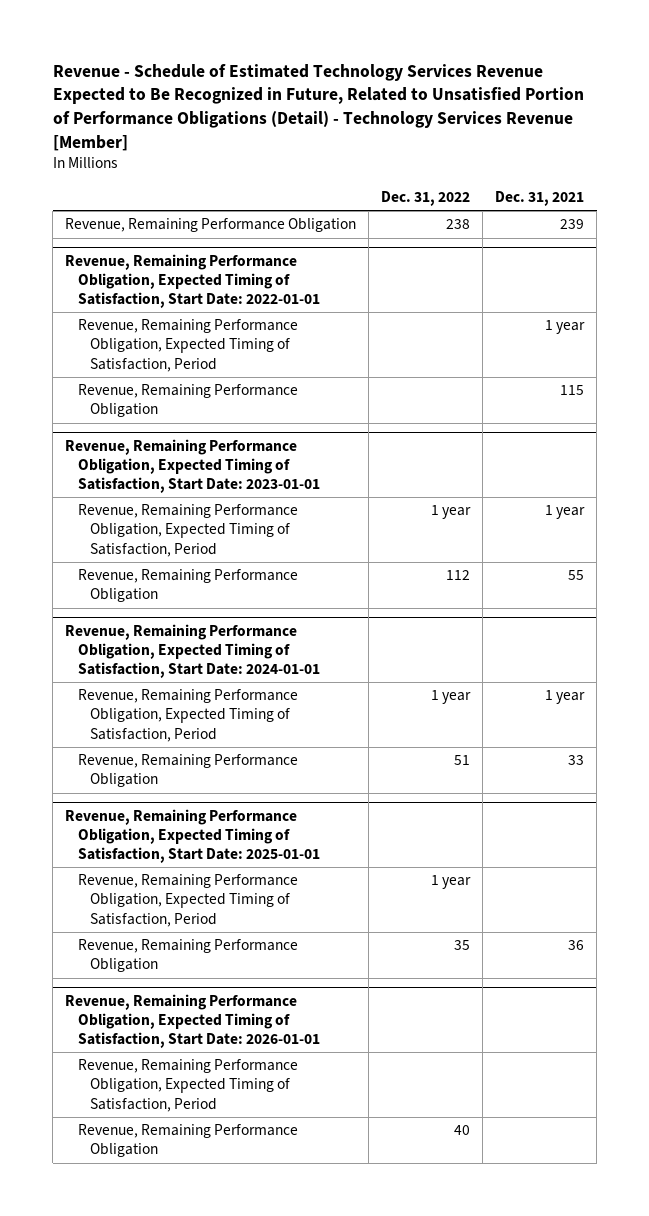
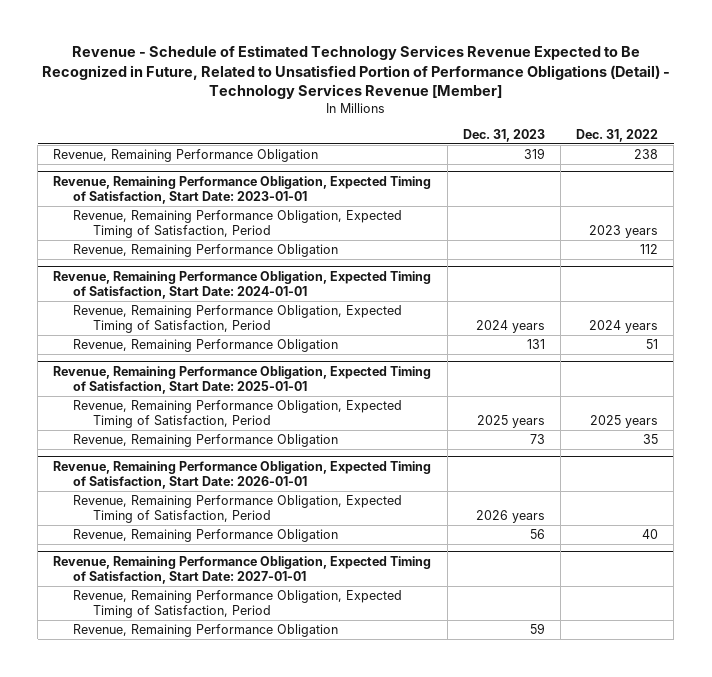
[495,191,585,207] Dec. 31, 2021 -> none
none -> [462,129,545,143] Dec. 31, 2023
[65,253,320,309] Revenue, Remaining Performance Obligation, Expected Timing of Satisfaction, Start Date: 2022-01-01 -> none
[77,319,298,372] Revenue, Remaining Performance Obligation, Expected Timing of Satisfaction, Period -> none
[77,384,298,418] Revenue, Remaining Performance Obligation -> none
[431,505,472,520] 1 year -> [589,225,659,239] 2023 years
[431,690,472,705] 1 year -> [589,320,659,334] 2024 years
[431,875,472,890] 1 year -> [590,415,659,429] 2025 years
none -> [53,555,432,585] Revenue, Remaining Performance Obligation, Expected Timing of Satisfaction, Start Date: 2027-01-01
none -> [73,589,403,619] Revenue, Remaining Performance Obligation, Expected Timing of Satisfaction, Period
none -> [73,623,339,637] Revenue, Remaining Performance Obligation

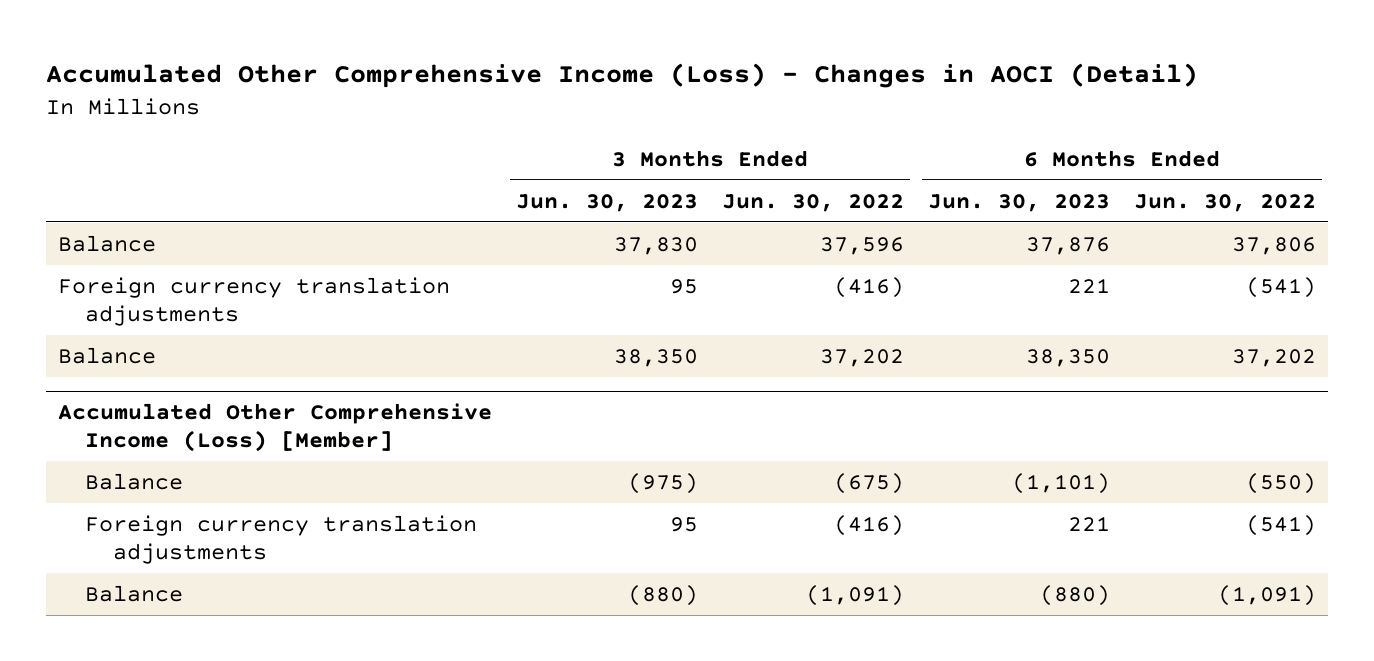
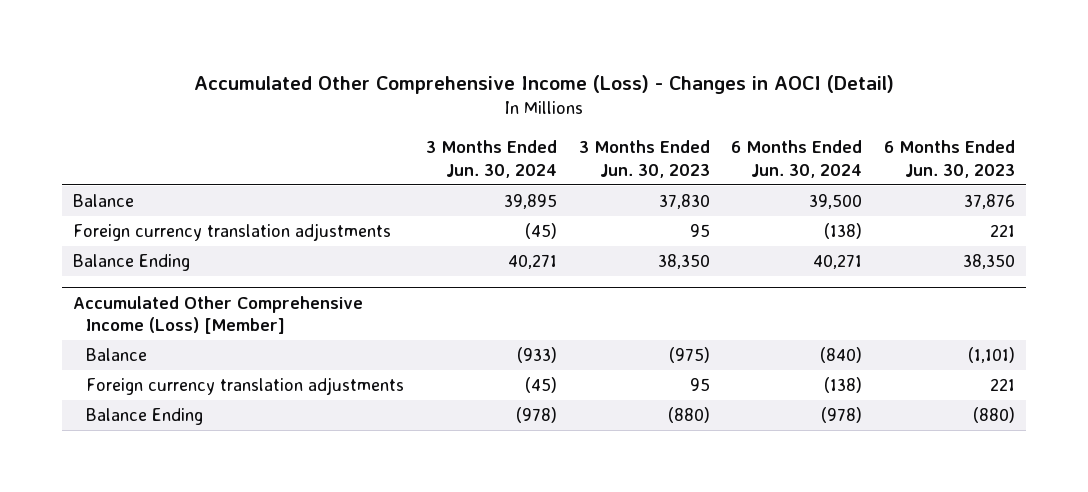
[721,193,904,212] Jun. 30, 2022 -> none
[1134,193,1317,212] Jun. 30, 2022 -> none
none -> [425,140,557,178] 3 Months Ended Jun. 30, 2024
none -> [731,140,863,178] 6 Months Ended Jun. 30, 2024
[57,346,156,364] Balance -> [72,254,190,272] Balance Ending
[85,584,184,602] Balance -> [86,408,204,426] Balance Ending

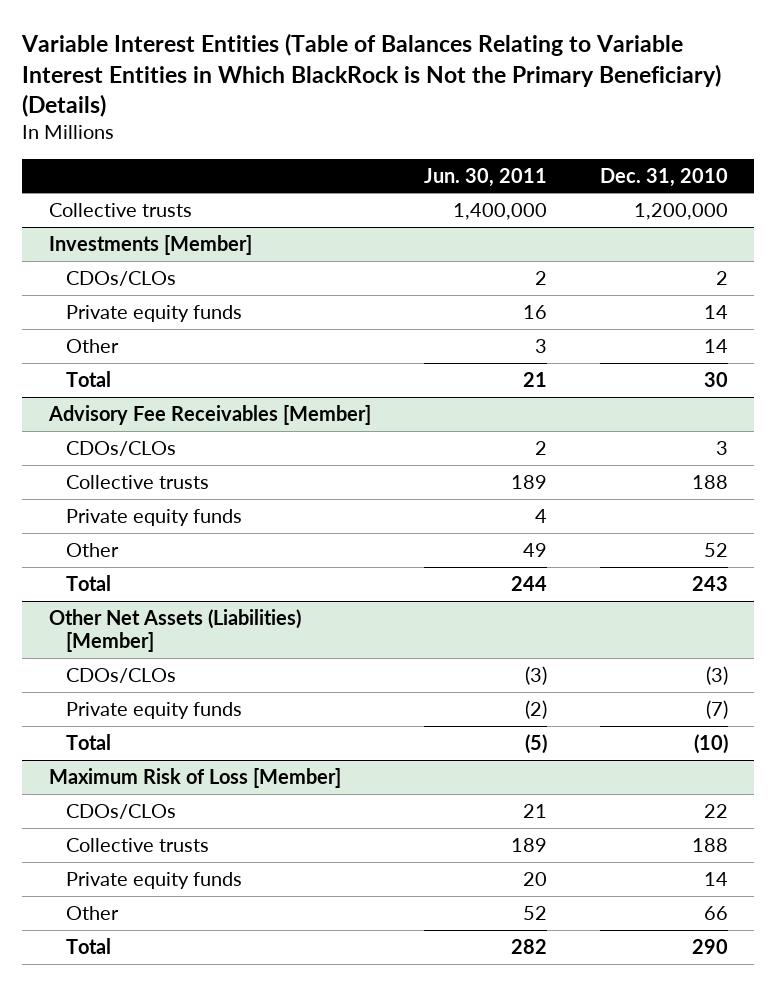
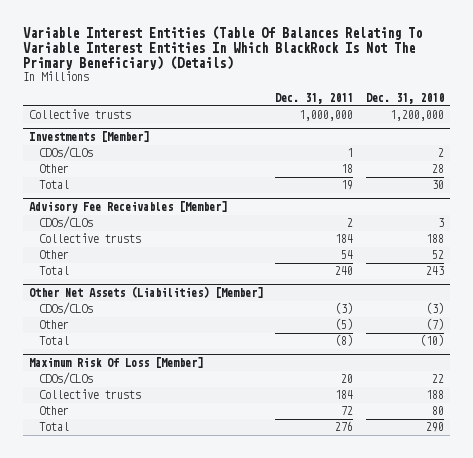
[21,33,722,117] Variable Interest Entities (Table of Balances Relating to Variable Interest Entities in Which BlackRock is Not the Primary Beneficiary) (Details) -> [23,25,423,70] Variable Interest Entities (Table Of Balances Relating To Variable Interest Entities In Which BlackRock Is Not The Primary Beneficiary) (Details)
[423,167,547,187] Jun. 30, 2011 -> none
none -> [275,93,354,105] Dec. 31, 2011
[66,304,243,322] Private equity funds -> none
[703,338,728,353] 14 -> [431,164,444,174] 28
[66,508,243,526] Private equity funds -> none
[66,701,243,719] Private equity funds -> none
none -> [39,320,70,330] Other
[48,767,341,788] Maximum Risk of Loss [Member] -> [29,357,204,369] Maximum Risk Of Loss [Member]
[66,871,243,889] Private equity funds -> none
[703,905,728,920] 66 -> [431,406,444,416] 80

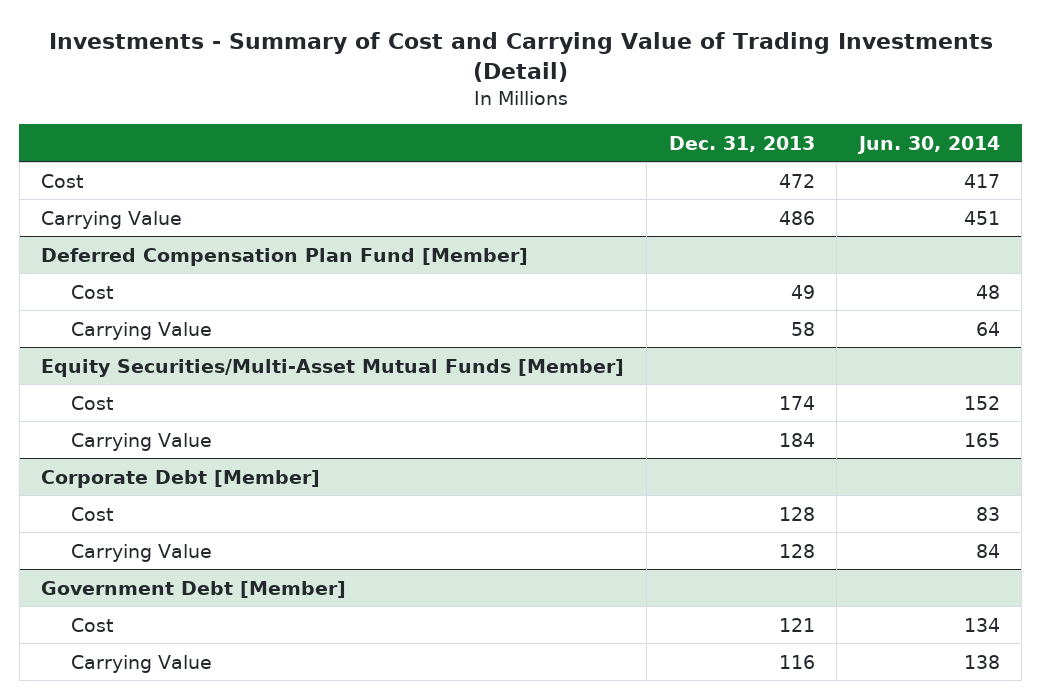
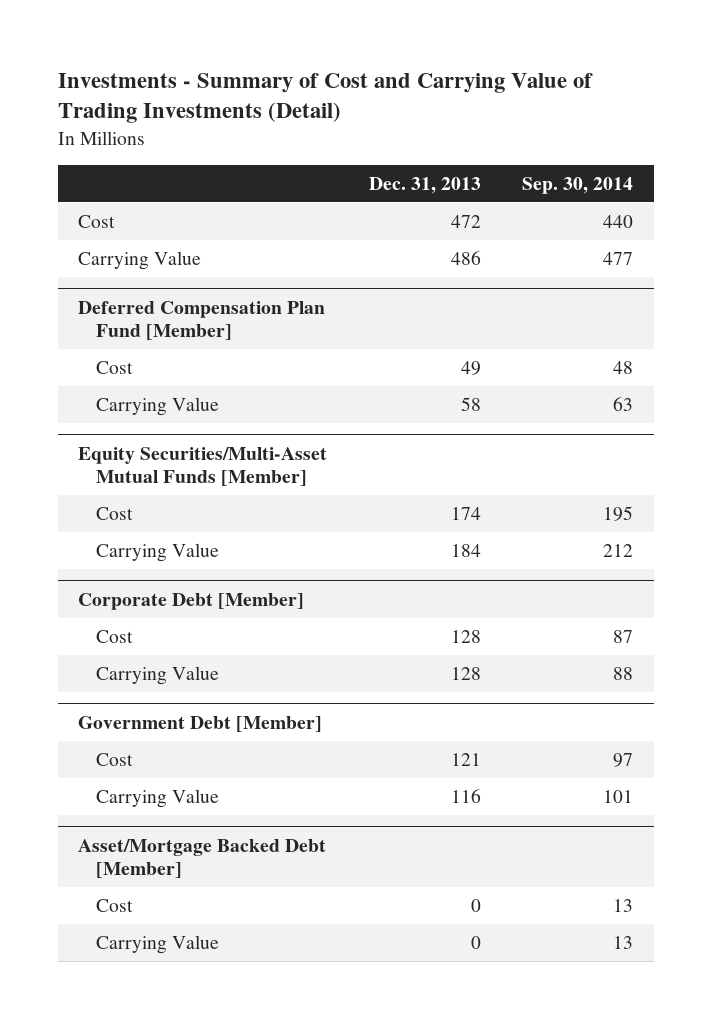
[856,135,1000,154] Jun. 30, 2014 -> none
none -> [522,176,634,194] Sep. 30, 2014
none -> [78,838,327,878] Asset/Mortgage Backed Debt [Member]
none -> [96,899,134,913] Cost
none -> [96,935,220,955] Carrying Value

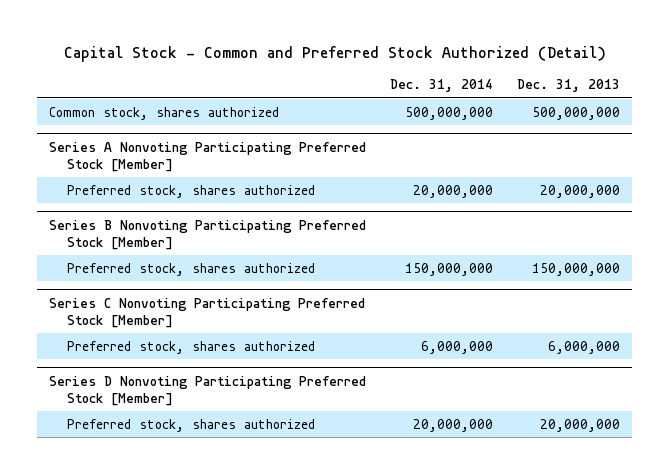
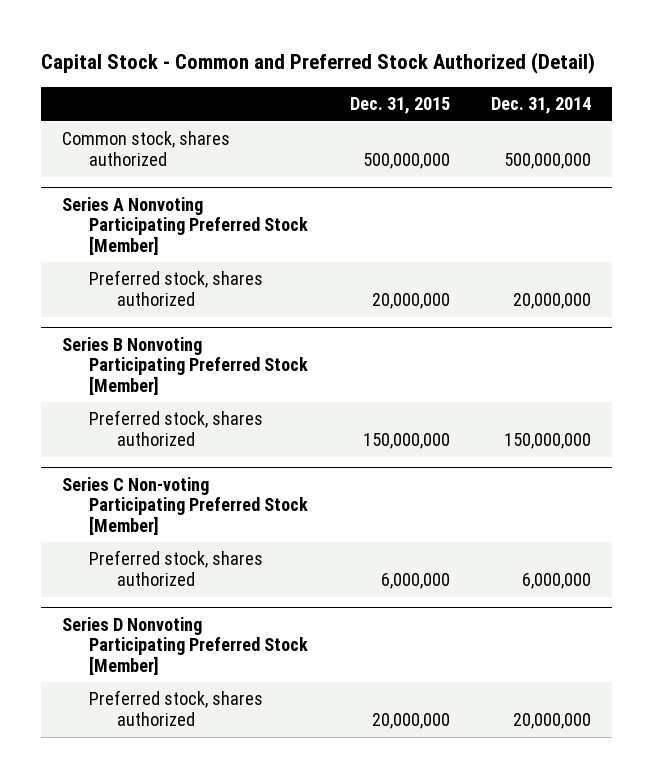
[517,79,621,93] Dec. 31, 2013 -> none
none -> [349,97,450,115] Dec. 31, 2015
[48,297,365,329] Series C Nonvoting Participating Preferred Stock [Member] -> [62,476,309,535] Series C Non-voting Participating Preferred Stock [Member]

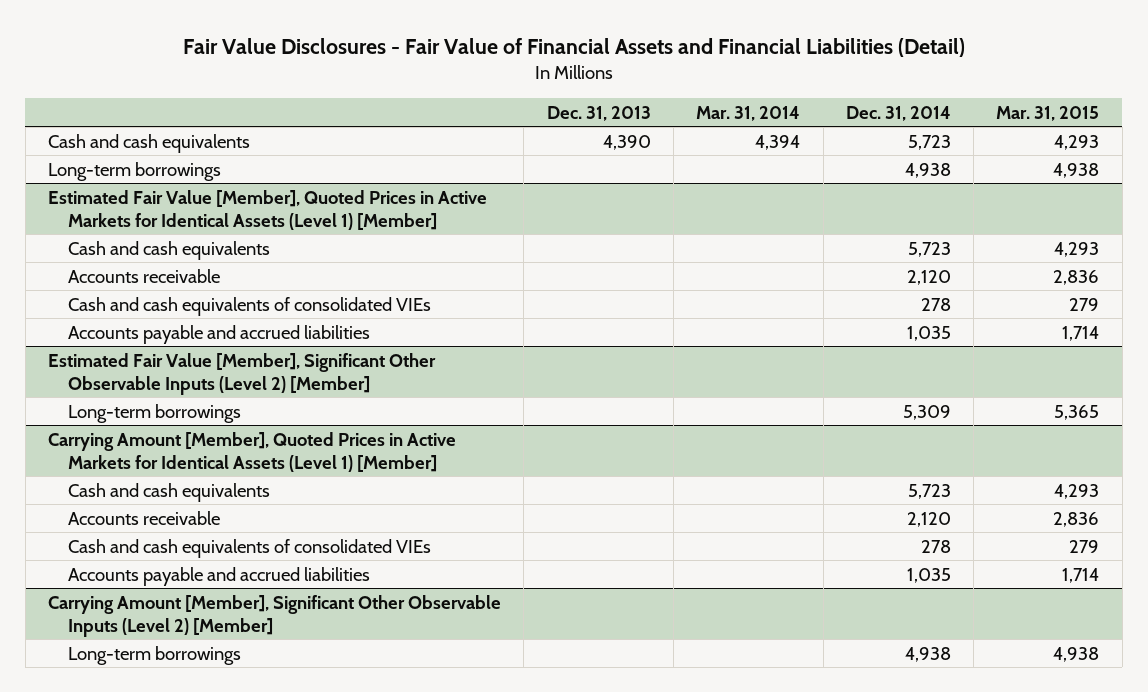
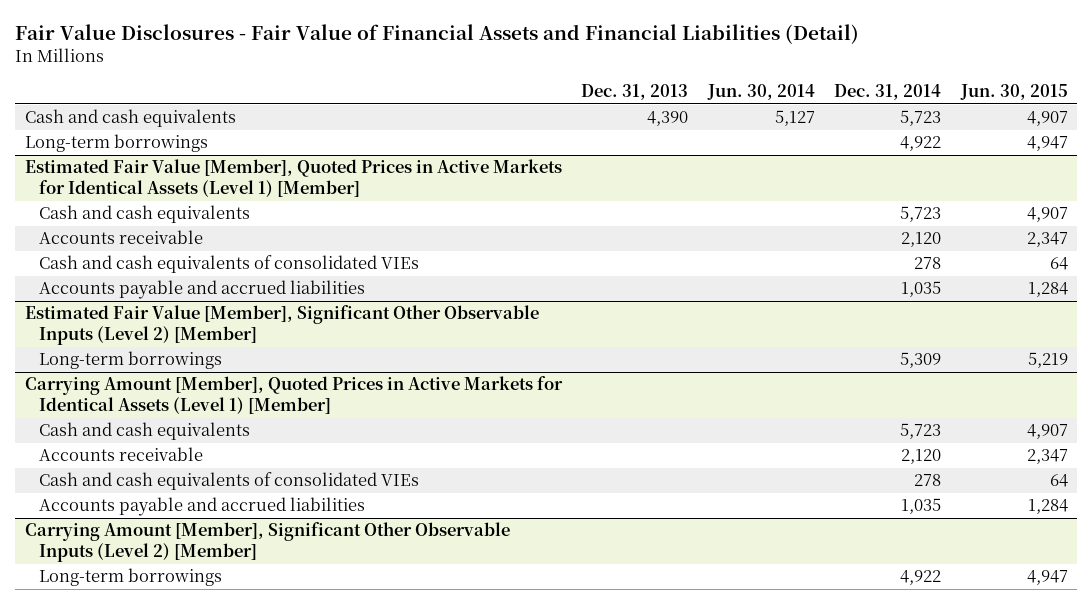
[696,105,801,121] Mar. 31, 2014 -> none
[996,105,1100,121] Mar. 31, 2015 -> none
none -> [706,84,815,101] Jun. 30, 2014
none -> [959,84,1068,101] Jun. 30, 2015
[904,162,951,178] 4,938 -> [900,136,942,152] 4,922
[904,646,951,662] 4,938 -> [900,570,942,586] 4,922

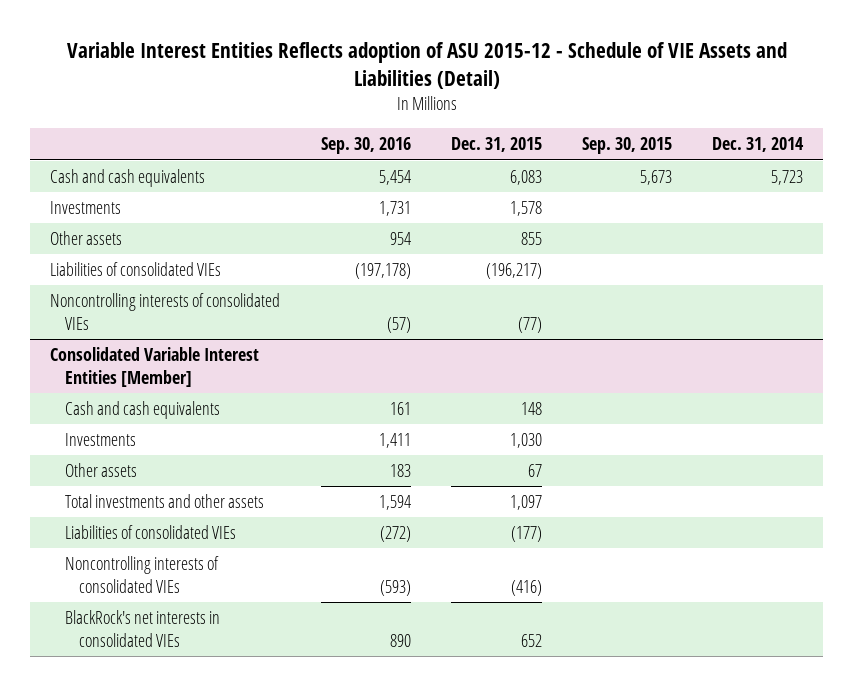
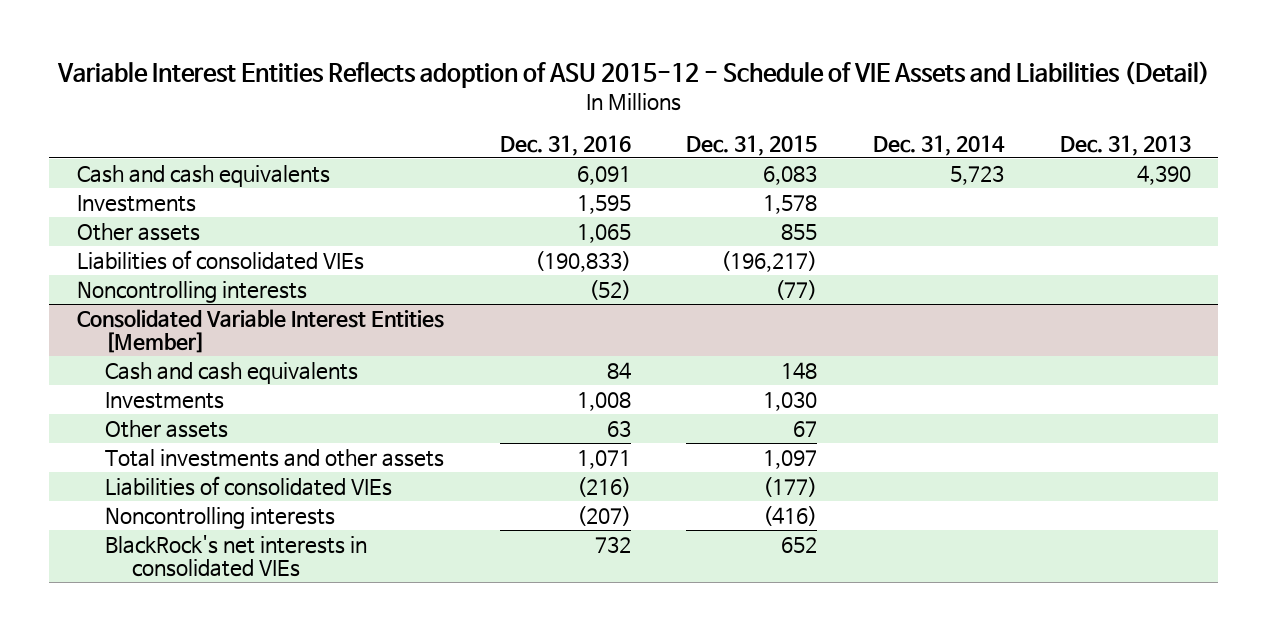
[320,137,411,155] Sep. 30, 2016 -> none
[582,137,673,155] Sep. 30, 2015 -> none
none -> [499,134,631,156] Dec. 31, 2016
none -> [1059,134,1191,156] Dec. 31, 2013
[50,292,281,331] Noncontrolling interests of consolidated VIEs -> [77,280,308,303] Noncontrolling interests
[64,555,219,594] Noncontrolling interests of consolidated VIEs -> [104,506,335,529] Noncontrolling interests

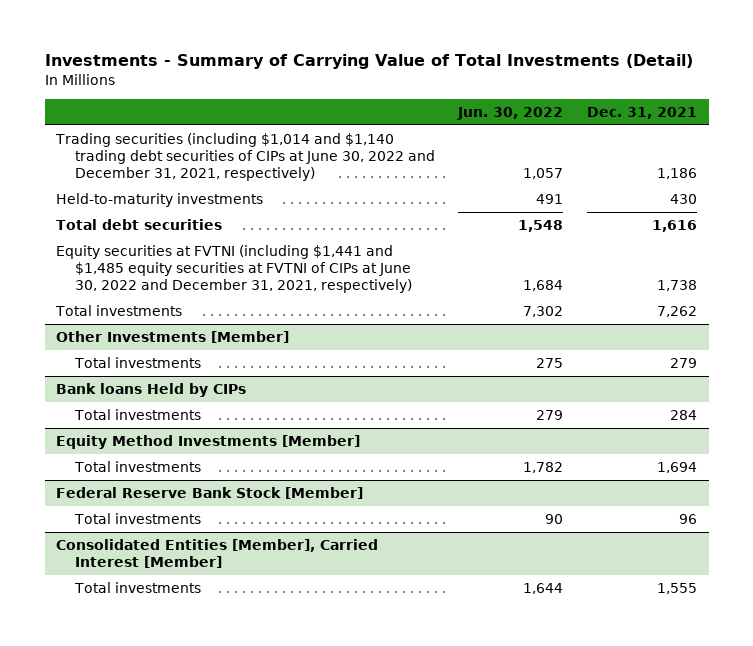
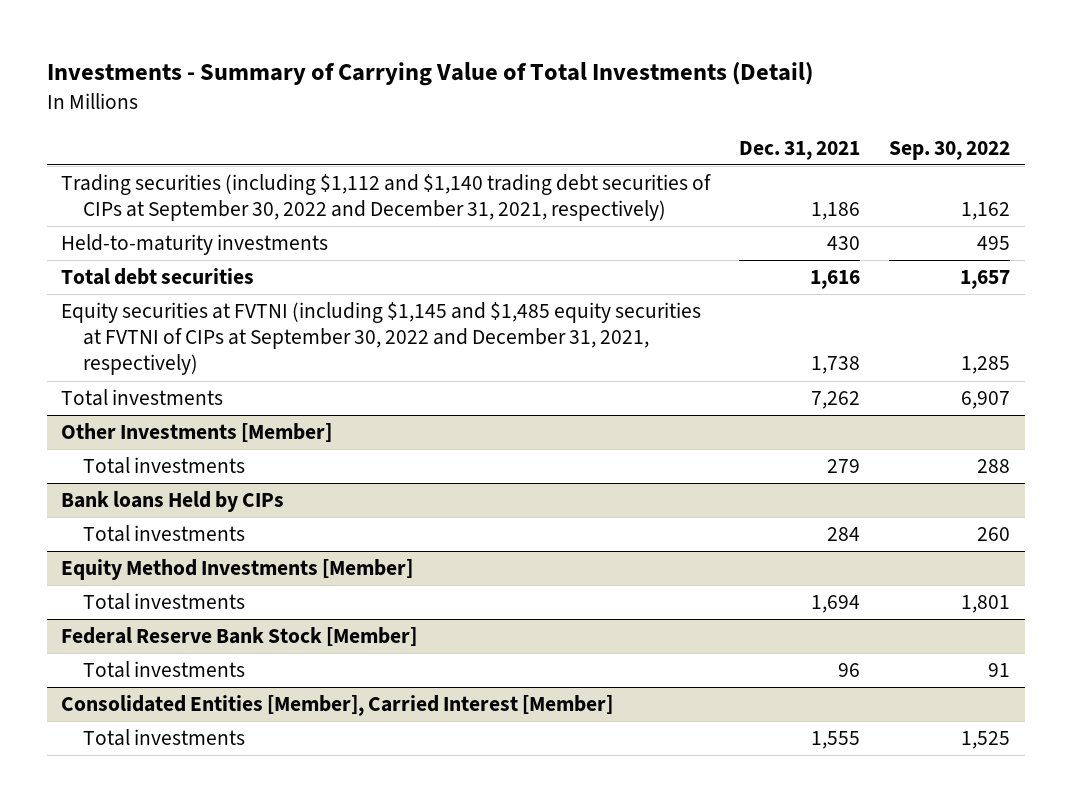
[457,107,564,121] Jun. 30, 2022 -> none
none -> [889,140,1011,160] Sep. 30, 2022
[55,133,435,181] Trading securities (including $1,014 and $1,140 trading debt securities of CIPs at June 30, 2022 and December 31, 2021, respectively) -> [61,174,712,222] Trading securities (including $1,112 and $1,140 trading debt securities of CIPs at September 30, 2022 and December 31, 2021, respectively)
[56,245,412,293] Equity securities at FVTNI (including $1,441 and $1,485 equity securities at FVTNI of CIPs at June 30, 2022 and December 31, 2021, respectively) -> [61,302,702,376] Equity securities at FVTNI (including $1,145 and $1,485 equity securities at FVTNI of CIPs at September 30, 2022 and December 31, 2021, respectively)

